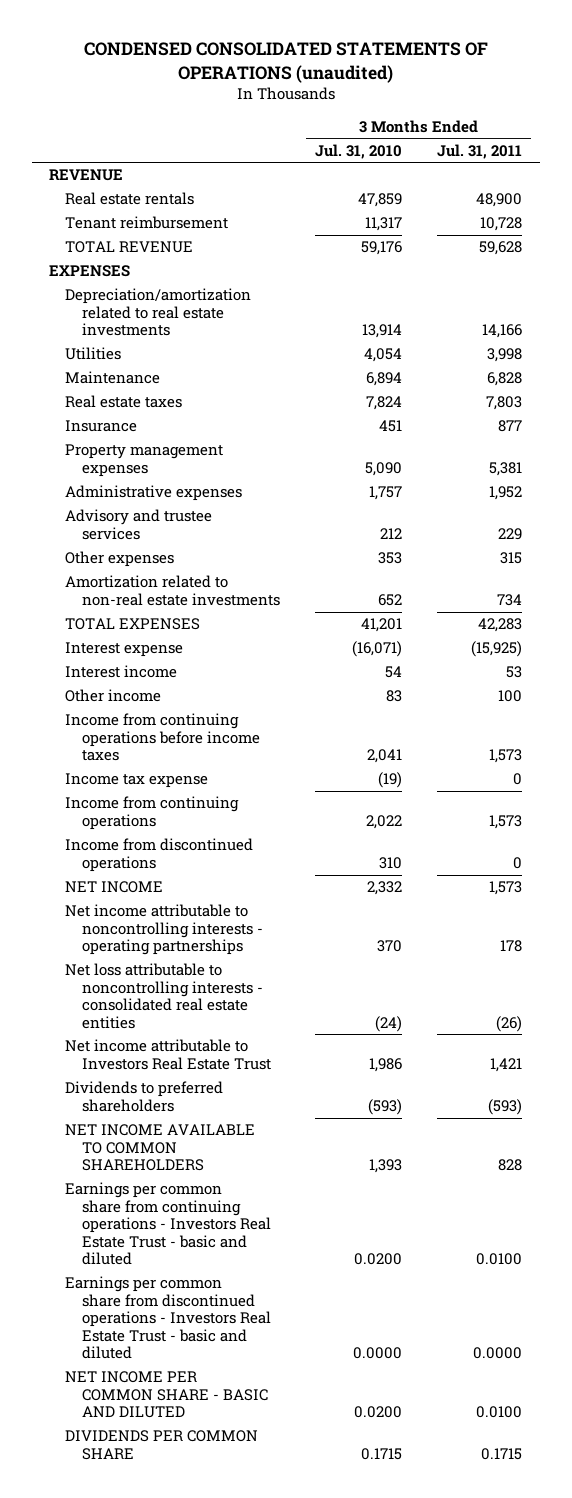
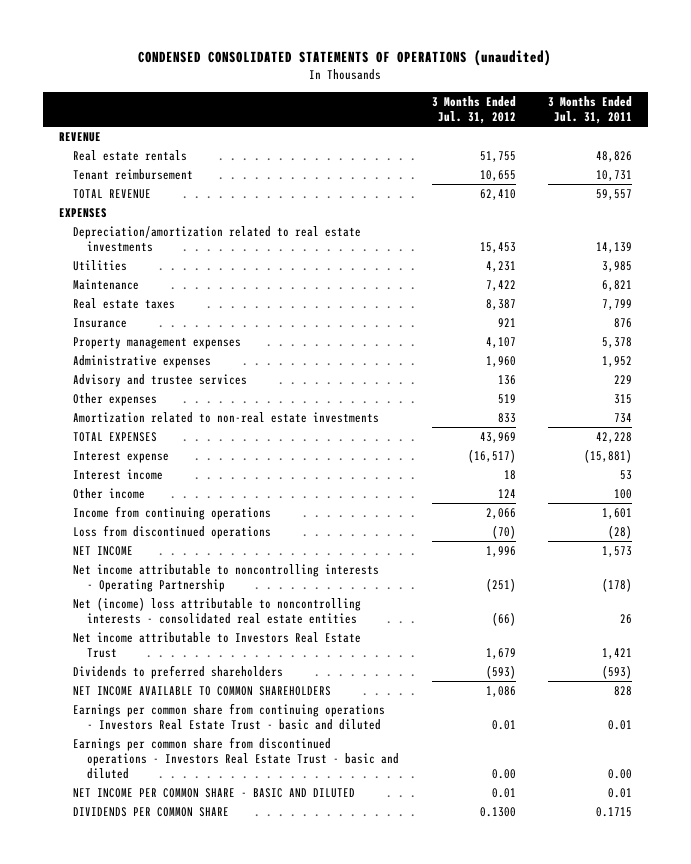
[314,143,402,159] Jul. 31, 2010 -> none
none -> [431,96,516,125] 3 Months Ended Jul. 31, 2012
[476,193,523,208] 48,900 -> [596,150,633,162] 48,826
[480,217,523,232] 10,728 -> [596,169,633,181] 10,731
[479,241,523,256] 59,628 -> [596,188,633,200] 59,557
[482,324,523,339] 14,166 -> [596,242,633,254] 14,139
[487,348,523,363] 3,998 -> [602,260,633,272] 3,985
[487,372,523,387] 6,828 -> [602,279,633,291] 6,821
[486,396,523,411] 7,803 -> [602,298,633,310] 7,799
[498,420,523,433] 877 -> [614,317,633,328] 876
[489,461,523,476] 5,381 -> [602,336,633,348] 5,378
[478,618,523,633] 42,283 -> [596,431,633,443] 42,228
[471,641,523,658] (15,925) -> [584,448,633,463] (15,881)
[65,713,260,762] Income from continuing operations before income taxes -> none
[65,773,209,789] Income tax expense -> none
[489,814,523,829] 1,573 -> [602,507,633,519] 1,601
[65,838,254,872] Income from discontinued operations -> [73,524,272,539] Loss from discontinued operations
[513,856,523,869] 0 -> [608,524,633,539] (28)
[65,904,263,956] Net income attributable to noncontrolling interests - operating partnerships -> [73,563,380,593] Net income attributable to noncontrolling interests - Operating Partnership
[500,940,523,953] 178 -> [602,578,633,593] (178)
[65,963,263,1029] Net loss attributable to noncontrolling interests - consolidated real estate entities -> [73,596,362,625] Net (income) loss attributable to noncontrolling interests - consolidated real estate entities
[496,1015,523,1032] (26) -> [620,614,633,625] 26
[476,1253,523,1266] 0.0100 -> [608,720,633,731] 0.01
[473,1347,523,1360] 0.0000 -> [608,769,633,780] 0.00
[476,1406,523,1419] 0.0100 -> [608,787,633,798] 0.01

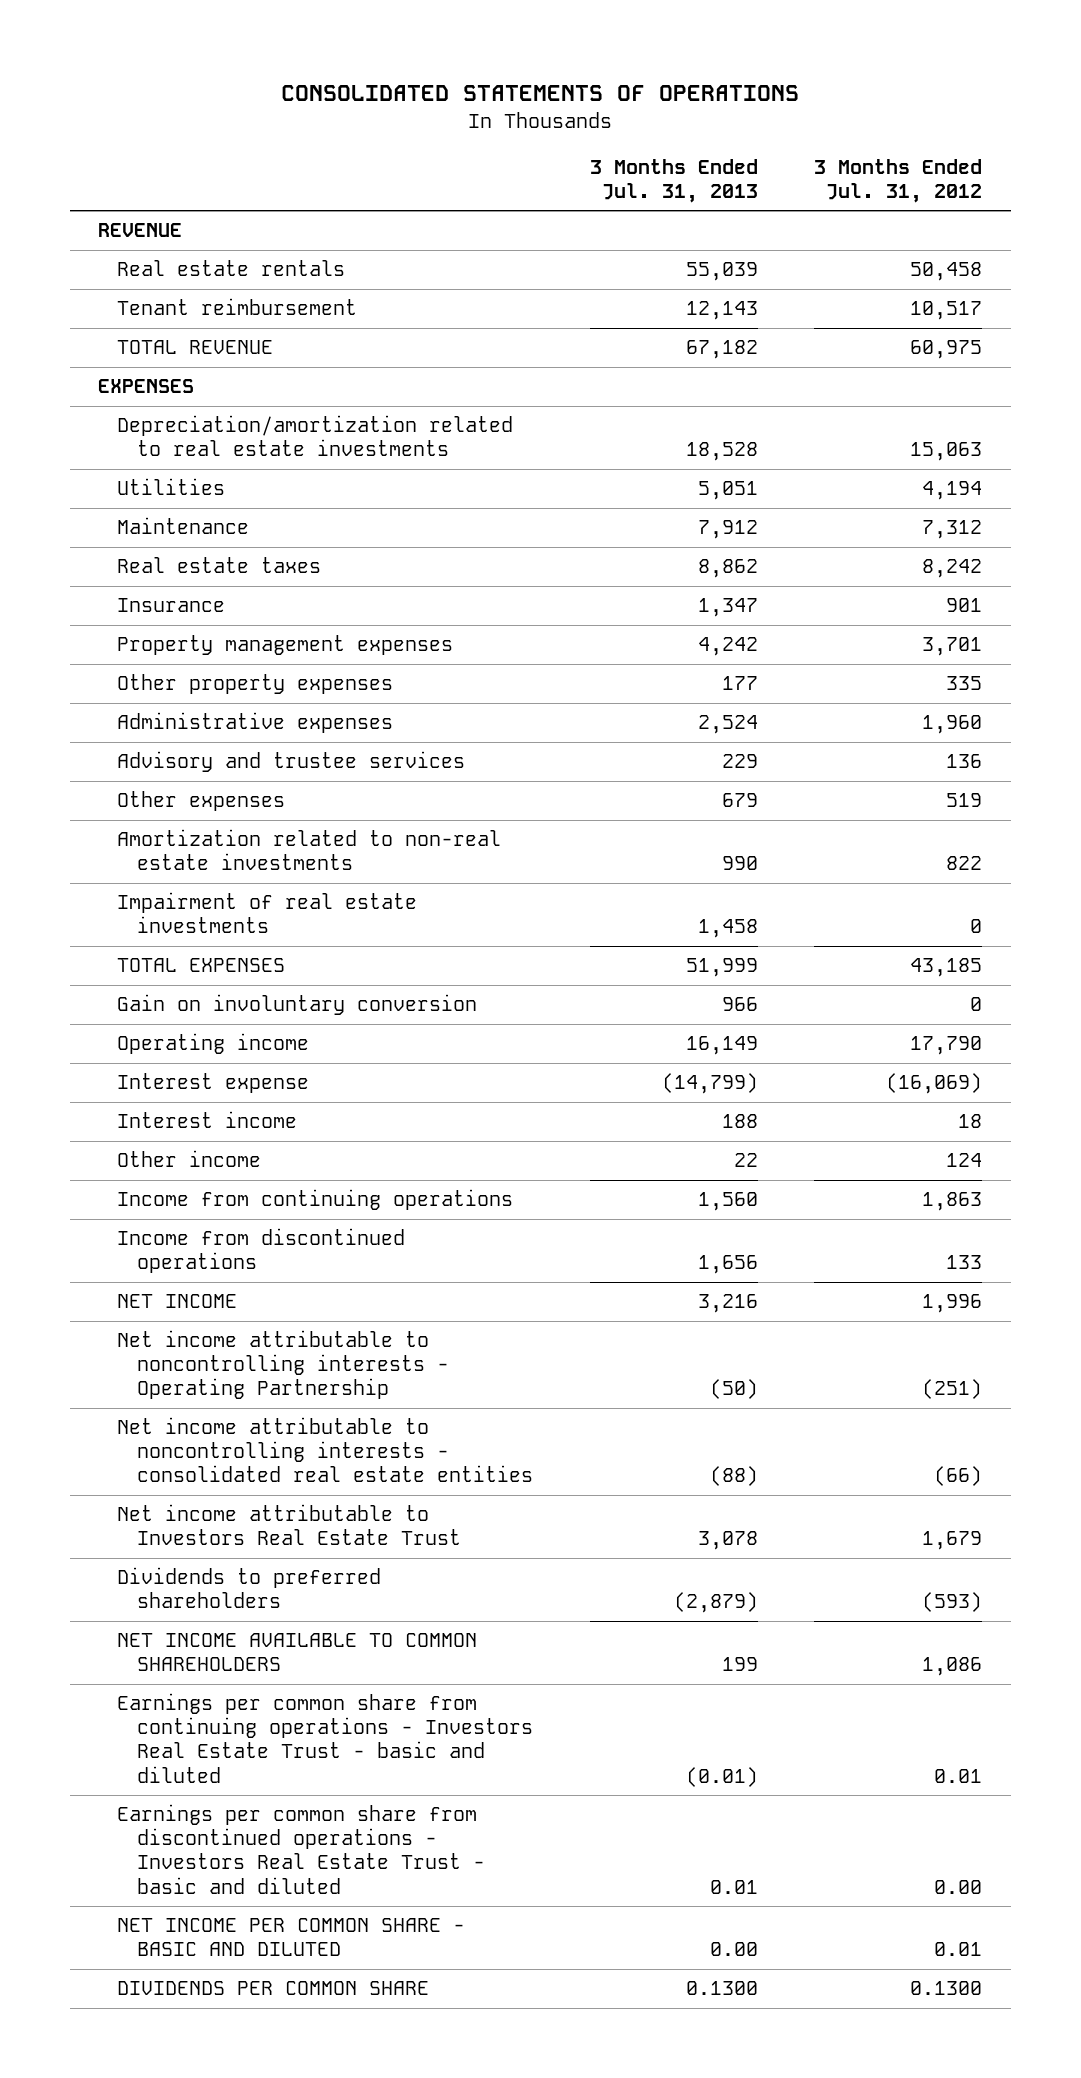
[138,50,552,67] CONDENSED CONSOLIDATED STATEMENTS OF OPERATIONS (unaudited) -> [281,84,800,101] CONSOLIDATED STATEMENTS OF OPERATIONS
[548,96,633,125] 3 Months Ended Jul. 31, 2011 -> none
none -> [589,158,758,203] 3 Months Ended Jul. 31, 2013
[479,150,516,162] 51,755 -> [910,262,983,282] 50,458
[479,169,516,181] 10,655 -> [910,301,983,321] 10,517
[479,188,516,200] 62,410 -> [910,340,983,360] 60,975
[479,242,516,254] 15,453 -> [910,442,983,462] 15,063
[485,260,516,272] 4,231 -> [922,481,983,501] 4,194
[485,279,516,291] 7,422 -> [922,520,983,540] 7,312
[485,298,516,310] 8,387 -> [922,559,983,579] 8,242
[497,317,516,327] 921 -> [946,598,983,613] 901
[485,336,516,348] 4,107 -> [922,637,983,657] 3,701
none -> [117,674,394,695] Other property expenses
[497,412,516,423] 833 -> [946,856,983,871] 822
none -> [117,892,418,934] Impairment of real estate investments
[479,431,516,443] 43,969 -> [910,958,983,978] 43,185
none -> [117,994,478,1016] Gain on involuntary conversion
none -> [117,1033,310,1055] Operating income
[467,448,516,463] (16,517) -> [886,1073,983,1095] (16,069)
[485,507,516,519] 2,066 -> [922,1192,983,1212] 1,863
[73,524,272,539] Loss from discontinued operations -> [117,1228,406,1274] Income from discontinued operations
[491,524,516,539] (70) -> [946,1255,983,1270] 133
[73,596,362,625] Net (income) loss attributable to noncontrolling interests - consolidated real estate entities -> [117,1417,533,1483] Net income attributable to noncontrolling interests - consolidated real estate entities

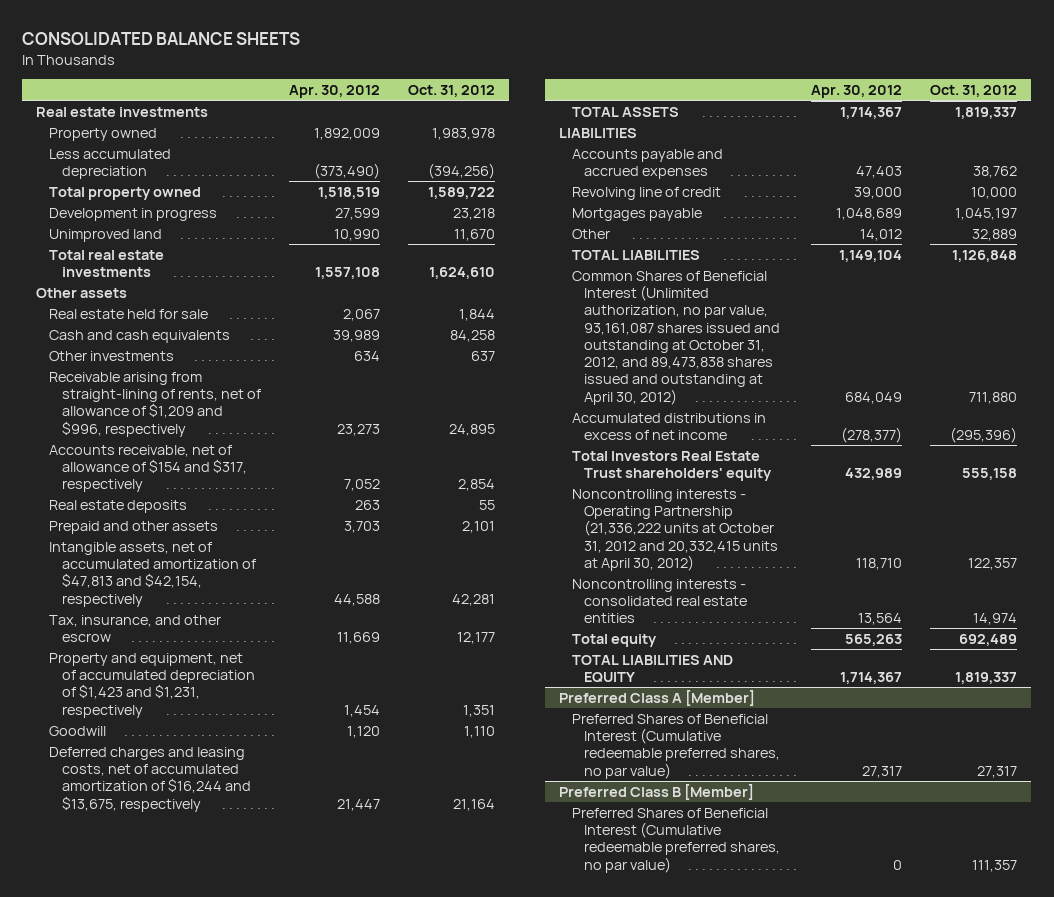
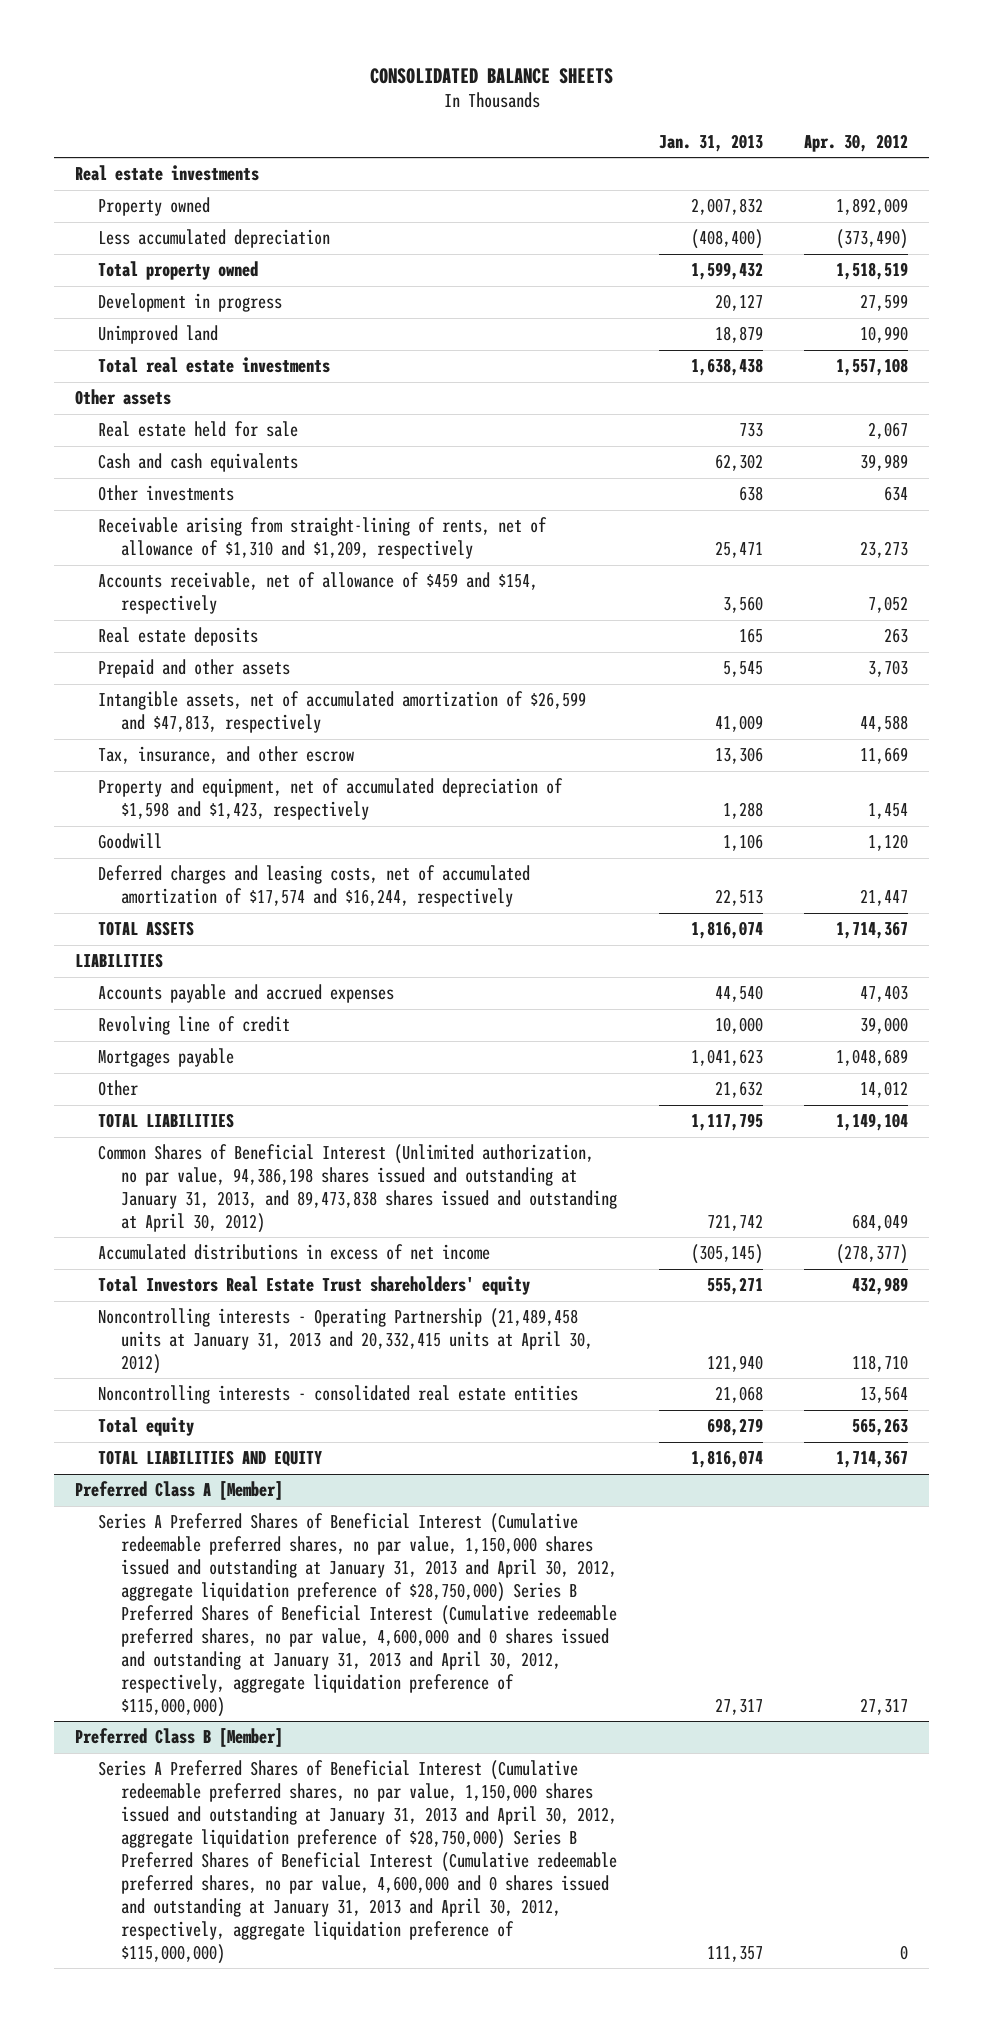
[407,85,495,98] Oct. 31, 2012 -> none
none -> [658,134,763,153] Jan. 31, 2013
[48,371,261,437] Receivable arising from straight-lining of rents, net of allowance of $1,209 and $996, respectively -> [97,517,547,560] Receivable arising from straight-lining of rents, net of allowance of $1,310 and $1,209, respectively
[48,444,247,493] Accounts receivable, net of allowance of $154 and $317, respectively -> [97,572,538,615] Accounts receivable, net of allowance of $459 and $154, respectively
[48,541,256,607] Intangible assets, net of accumulated amortization of $47,813 and $42,154, respectively -> [97,691,586,734] Intangible assets, net of accumulated amortization of $26,599 and $47,813, respectively
[48,652,255,718] Property and equipment, net of accumulated depreciation of $1,423 and $1,231, respectively -> [97,778,563,821] Property and equipment, net of accumulated depreciation of $1,598 and $1,423, respectively
[48,746,251,812] Deferred charges and leasing costs, net of accumulated amortization of $16,244 and $13,675, respectively -> [97,865,530,908] Deferred charges and leasing costs, net of accumulated amortization of $17,574 and $16,244, respectively
[571,270,781,405] Common Shares of Beneficial Interest (Unlimited authorization, no par value, 93,161,087 shares issued and outstanding at October 31, 2012, and 89,473,838 shares issued and outstanding at April 30, 2012) -> [97,1144,618,1234] Common Shares of Beneficial Interest (Unlimited authorization, no par value, 94,386,198 shares issued and outstanding at January 31, 2013, and 89,473,838 shares issued and outstanding at April 30, 2012)
[571,488,779,571] Noncontrolling interests - Operating Partnership (21,336,222 units at October 31, 2012 and 20,332,415 units at April 30, 2012) -> [97,1308,594,1375] Noncontrolling interests - Operating Partnership (21,489,458 units at January 31, 2013 and 20,332,415 units at April 30, 2012)
[571,713,781,779] Preferred Shares of Beneficial Interest (Cumulative redeemable preferred shares, no par value) -> [97,1513,618,1717] Series A Preferred Shares of Beneficial Interest (Cumulative redeemable preferred shares, no par value, 1,150,000 shares issued and outstanding at January 31, 2013 and April 30, 2012, aggregate liquidation preference of $28,750,000) Series B Preferred Shares of Beneficial Interest (Cumulative redeemable preferred shares, no par value, 4,600,000 and 0 shares issued and outstanding at January 31, 2013 and April 30, 2012, respectively, aggregate liquidation preference of $115,000,000)
[571,807,781,873] Preferred Shares of Beneficial Interest (Cumulative redeemable preferred shares, no par value) -> [97,1760,618,1964] Series A Preferred Shares of Beneficial Interest (Cumulative redeemable preferred shares, no par value, 1,150,000 shares issued and outstanding at January 31, 2013 and April 30, 2012, aggregate liquidation preference of $28,750,000) Series B Preferred Shares of Beneficial Interest (Cumulative redeemable preferred shares, no par value, 4,600,000 and 0 shares issued and outstanding at January 31, 2013 and April 30, 2012, respectively, aggregate liquidation preference of $115,000,000)

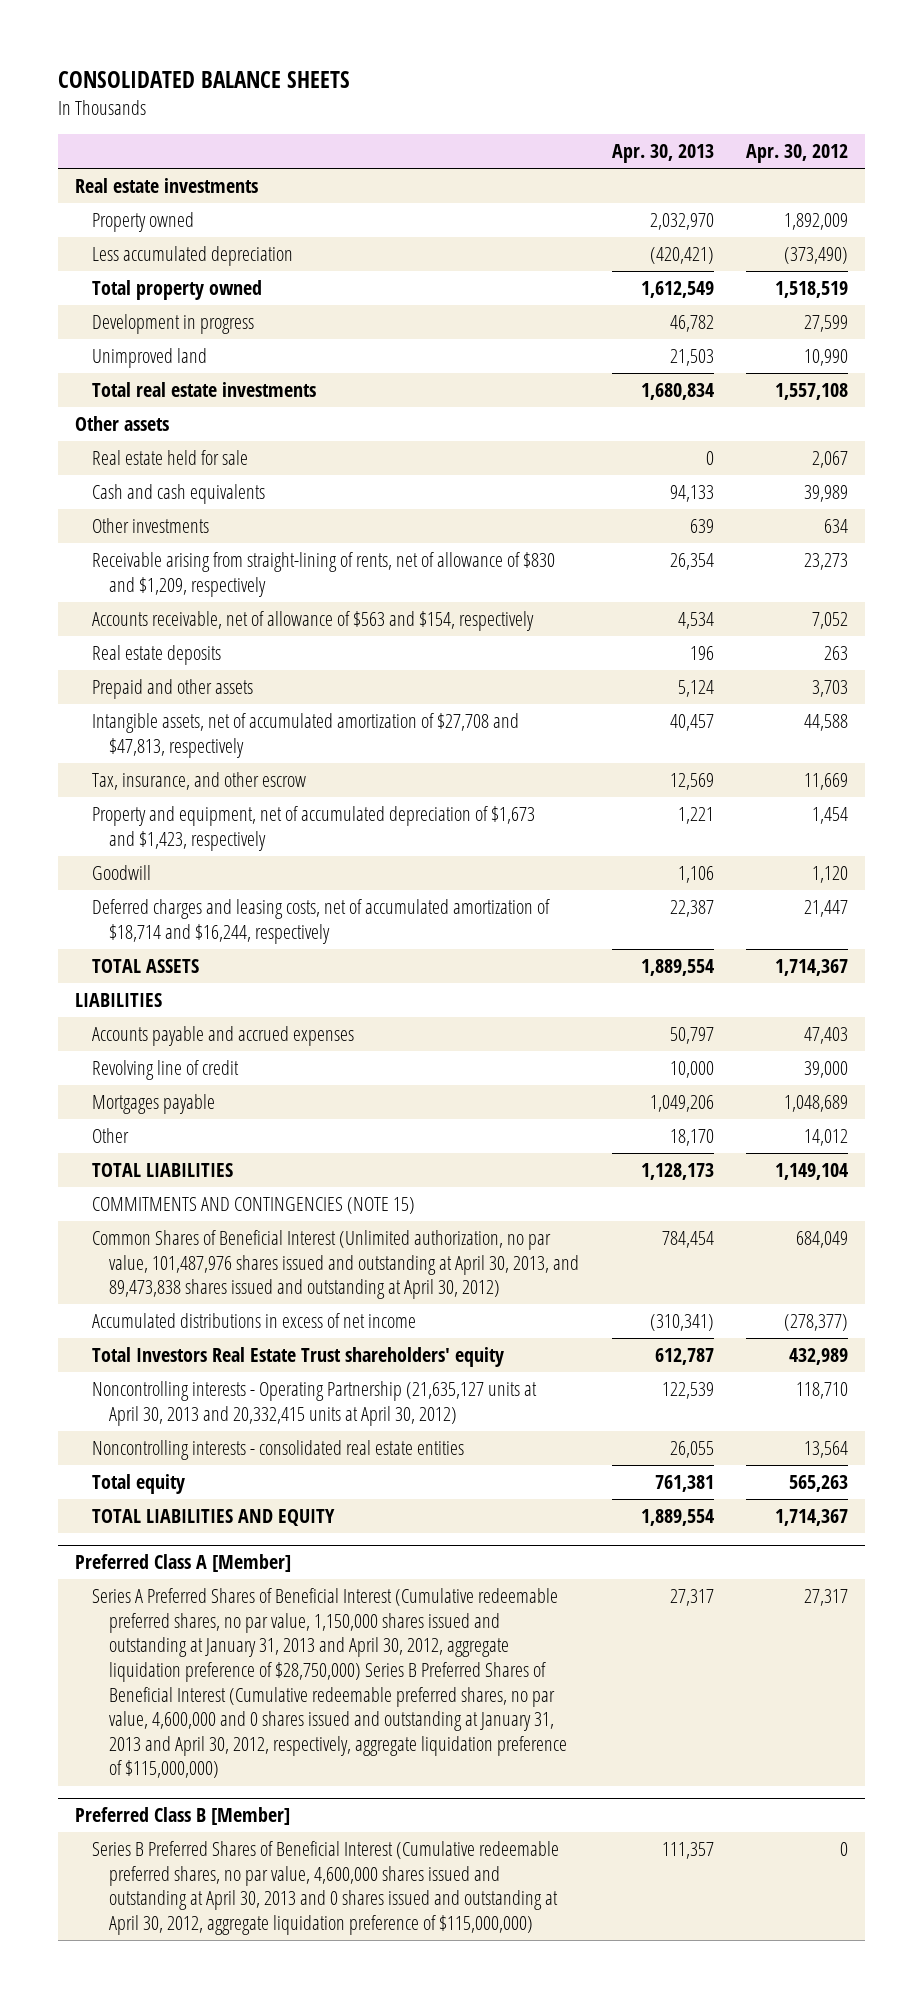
[658,134,763,153] Jan. 31, 2013 -> none
none -> [611,144,714,164] Apr. 30, 2013
[97,517,547,560] Receivable arising from straight-lining of rents, net of allowance of $1,310 and $1,209, respectively -> [91,551,555,597] Receivable arising from straight-lining of rents, net of allowance of $830 and $1,209, respectively
[97,572,538,615] Accounts receivable, net of allowance of $459 and $154, respectively -> [91,610,534,631] Accounts receivable, net of allowance of $563 and $154, respectively
[97,691,586,734] Intangible assets, net of accumulated amortization of $26,599 and $47,813, respectively -> [91,712,519,758] Intangible assets, net of accumulated amortization of $27,708 and $47,813, respectively
[97,778,563,821] Property and equipment, net of accumulated depreciation of $1,598 and $1,423, respectively -> [91,805,535,851] Property and equipment, net of accumulated depreciation of $1,673 and $1,423, respectively
[97,865,530,908] Deferred charges and leasing costs, net of accumulated amortization of $17,574 and $16,244, respectively -> [91,898,550,944] Deferred charges and leasing costs, net of accumulated amortization of $18,714 and $16,244, respectively
none -> [91,1196,415,1214] COMMITMENTS AND CONTINGENCIES (NOTE 15)
[97,1144,618,1234] Common Shares of Beneficial Interest (Unlimited authorization, no par value, 94,386,198 shares issued and outstanding at January 31, 2013, and 89,473,838 shares issued and outstanding at April 30, 2012) -> [91,1229,580,1300] Common Shares of Beneficial Interest (Unlimited authorization, no par value, 101,487,976 shares issued and outstanding at April 30, 2013, and 89,473,838 shares issued and outstanding at April 30, 2012)
[97,1308,594,1375] Noncontrolling interests - Operating Partnership (21,489,458 units at January 31, 2013 and 20,332,415 units at April 30, 2012) -> [91,1380,537,1426] Noncontrolling interests - Operating Partnership (21,635,127 units at April 30, 2013 and 20,332,415 units at April 30, 2012)
[97,1760,618,1964] Series A Preferred Shares of Beneficial Interest (Cumulative redeemable preferred shares, no par value, 1,150,000 shares issued and outstanding at January 31, 2013 and April 30, 2012, aggregate liquidation preference of $28,750,000) Series B Preferred Shares of Beneficial Interest (Cumulative redeemable preferred shares, no par value, 4,600,000 and 0 shares issued and outstanding at January 31, 2013 and April 30, 2012, respectively, aggregate liquidation preference of $115,000,000) -> [91,1840,559,1935] Series B Preferred Shares of Beneficial Interest (Cumulative redeemable preferred shares, no par value, 4,600,000 shares issued and outstanding at April 30, 2013 and 0 shares issued and outstanding at April 30, 2012, aggregate liquidation preference of $115,000,000)

